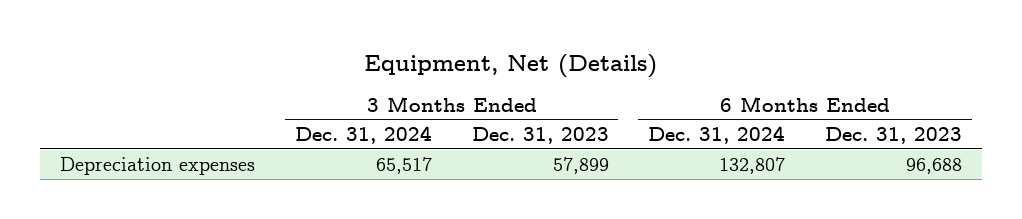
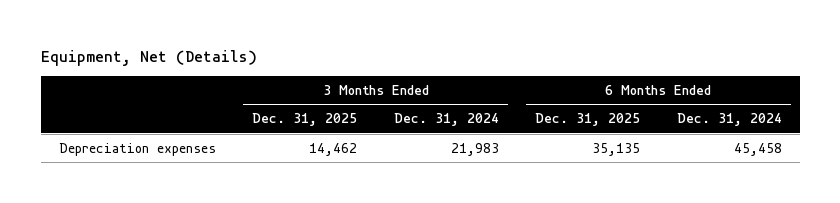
[471,126,609,144] Dec. 31, 2023 -> none
[825,126,963,144] Dec. 31, 2023 -> none
none -> [252,113,358,127] Dec. 31, 2025
none -> [535,113,641,127] Dec. 31, 2025
[375,157,432,175] 65,517 -> [450,142,499,156] 21,983
[719,157,786,175] 132,807 -> [733,142,782,156] 45,458

